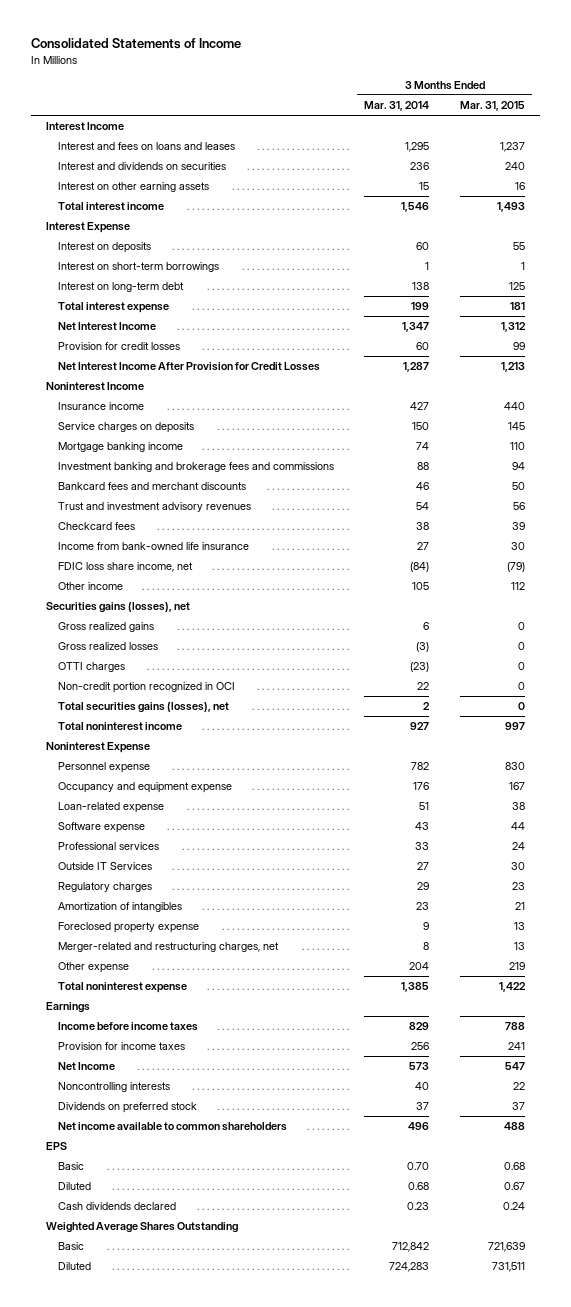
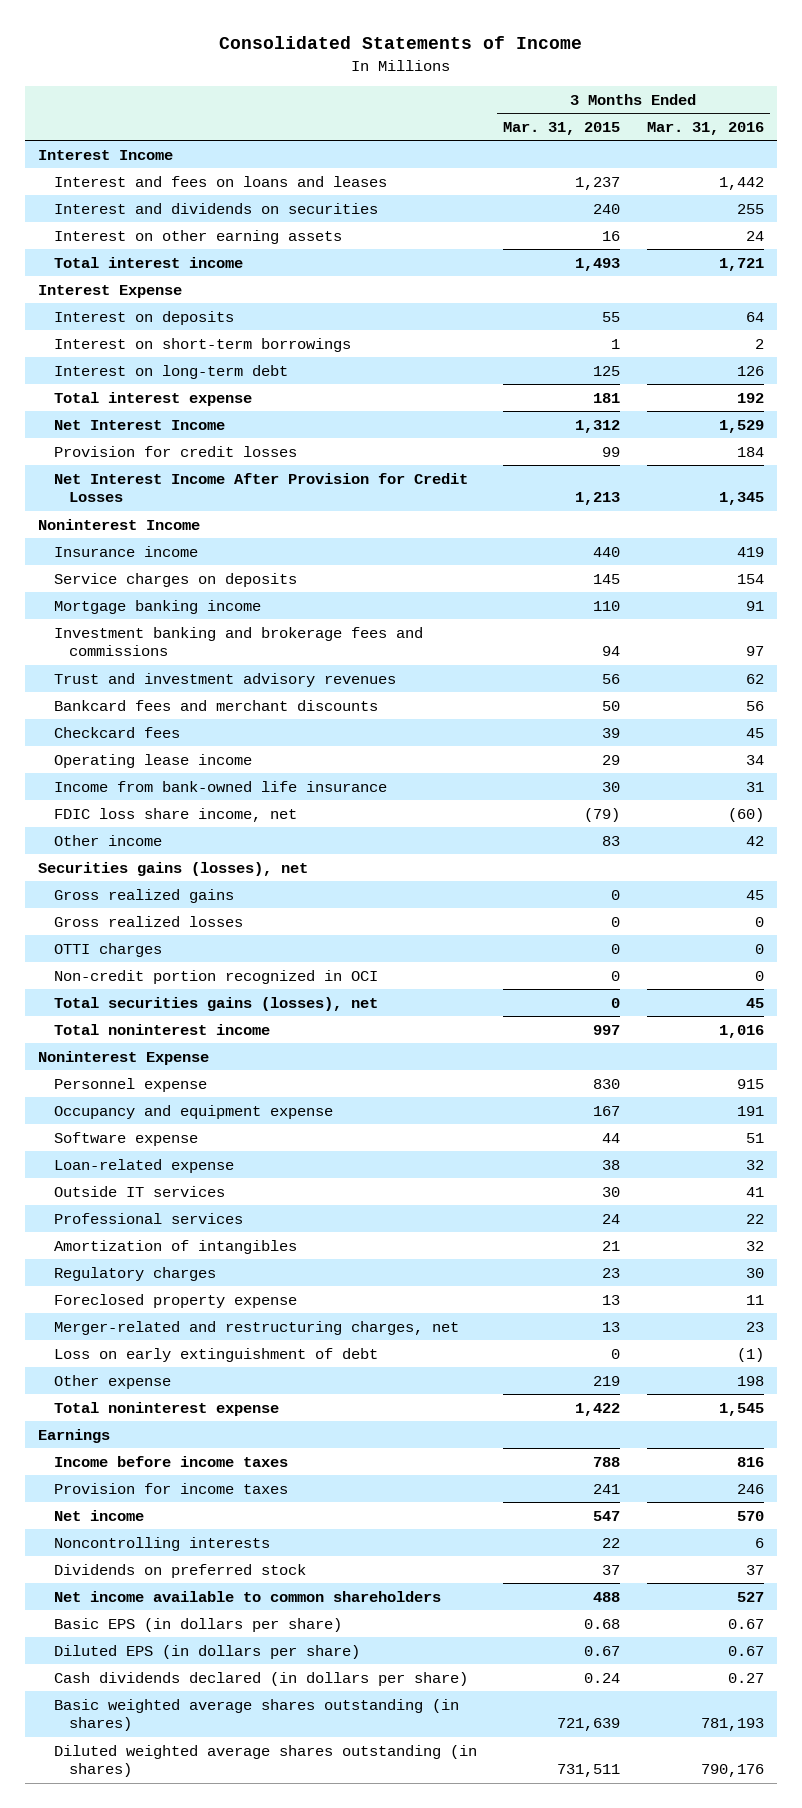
[364,101,430,112] Mar. 31, 2014 -> none
none -> [646,122,764,136] Mar. 31, 2016
[58,482,247,491] Bankcard fees and merchant discounts -> [53,699,378,711] Bankcard fees and merchant discounts
none -> [53,753,252,768] Operating lease income
[510,582,525,591] 112 -> [602,835,621,846] 83
[58,802,165,814] Loan-related expense -> [53,1158,234,1173] Loan-related expense
none -> [53,1185,225,1197] Outside IT services
[58,862,153,871] Outside IT Services -> none
[58,882,153,893] Regulatory charges -> [53,1266,216,1281] Regulatory charges
none -> [53,1347,378,1362] Loss on early extinguishment of debt
[58,1062,116,1071] Net Income -> [53,1509,144,1521] Net income
[46,1142,68,1151] EPS -> none
[46,1222,239,1234] Weighted Average Shares Outstanding -> none
[58,1162,85,1171] Basic -> [53,1617,342,1632] Basic EPS (in dollars per share)
[58,1182,92,1191] Diluted -> [53,1644,360,1659] Diluted EPS (in dollars per share)
[58,1202,177,1211] Cash dividends declared -> [53,1671,468,1686] Cash dividends declared (in dollars per share)
[58,1242,85,1251] Basic -> [53,1698,459,1732] Basic weighted average shares outstanding (in shares)
[58,1262,92,1271] Diluted -> [53,1744,477,1778] Diluted weighted average shares outstanding (in shares)

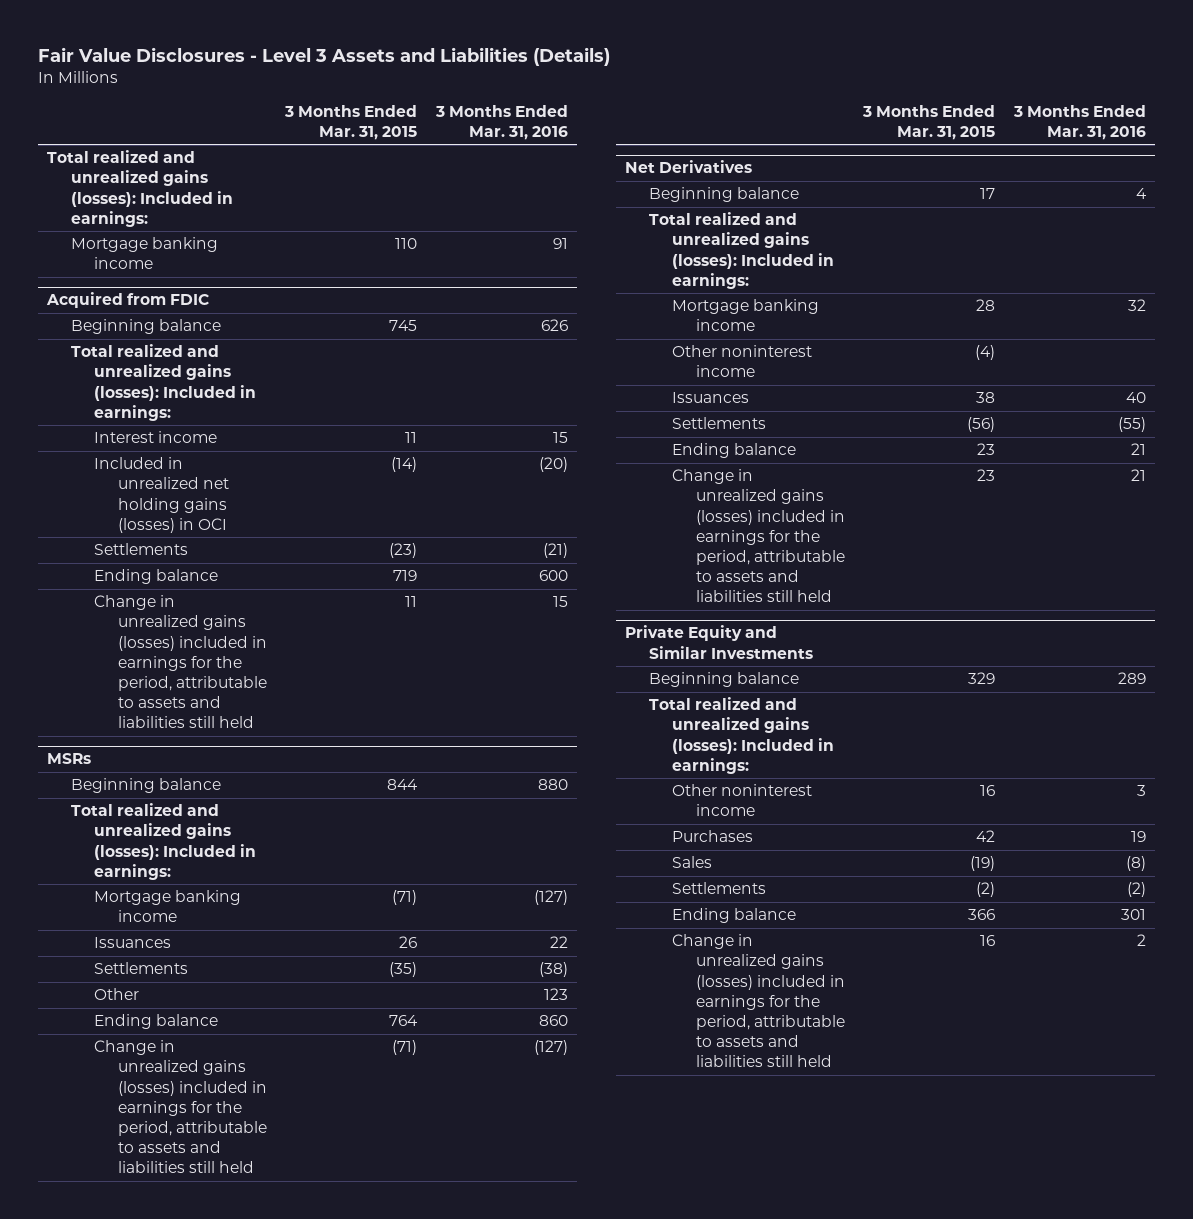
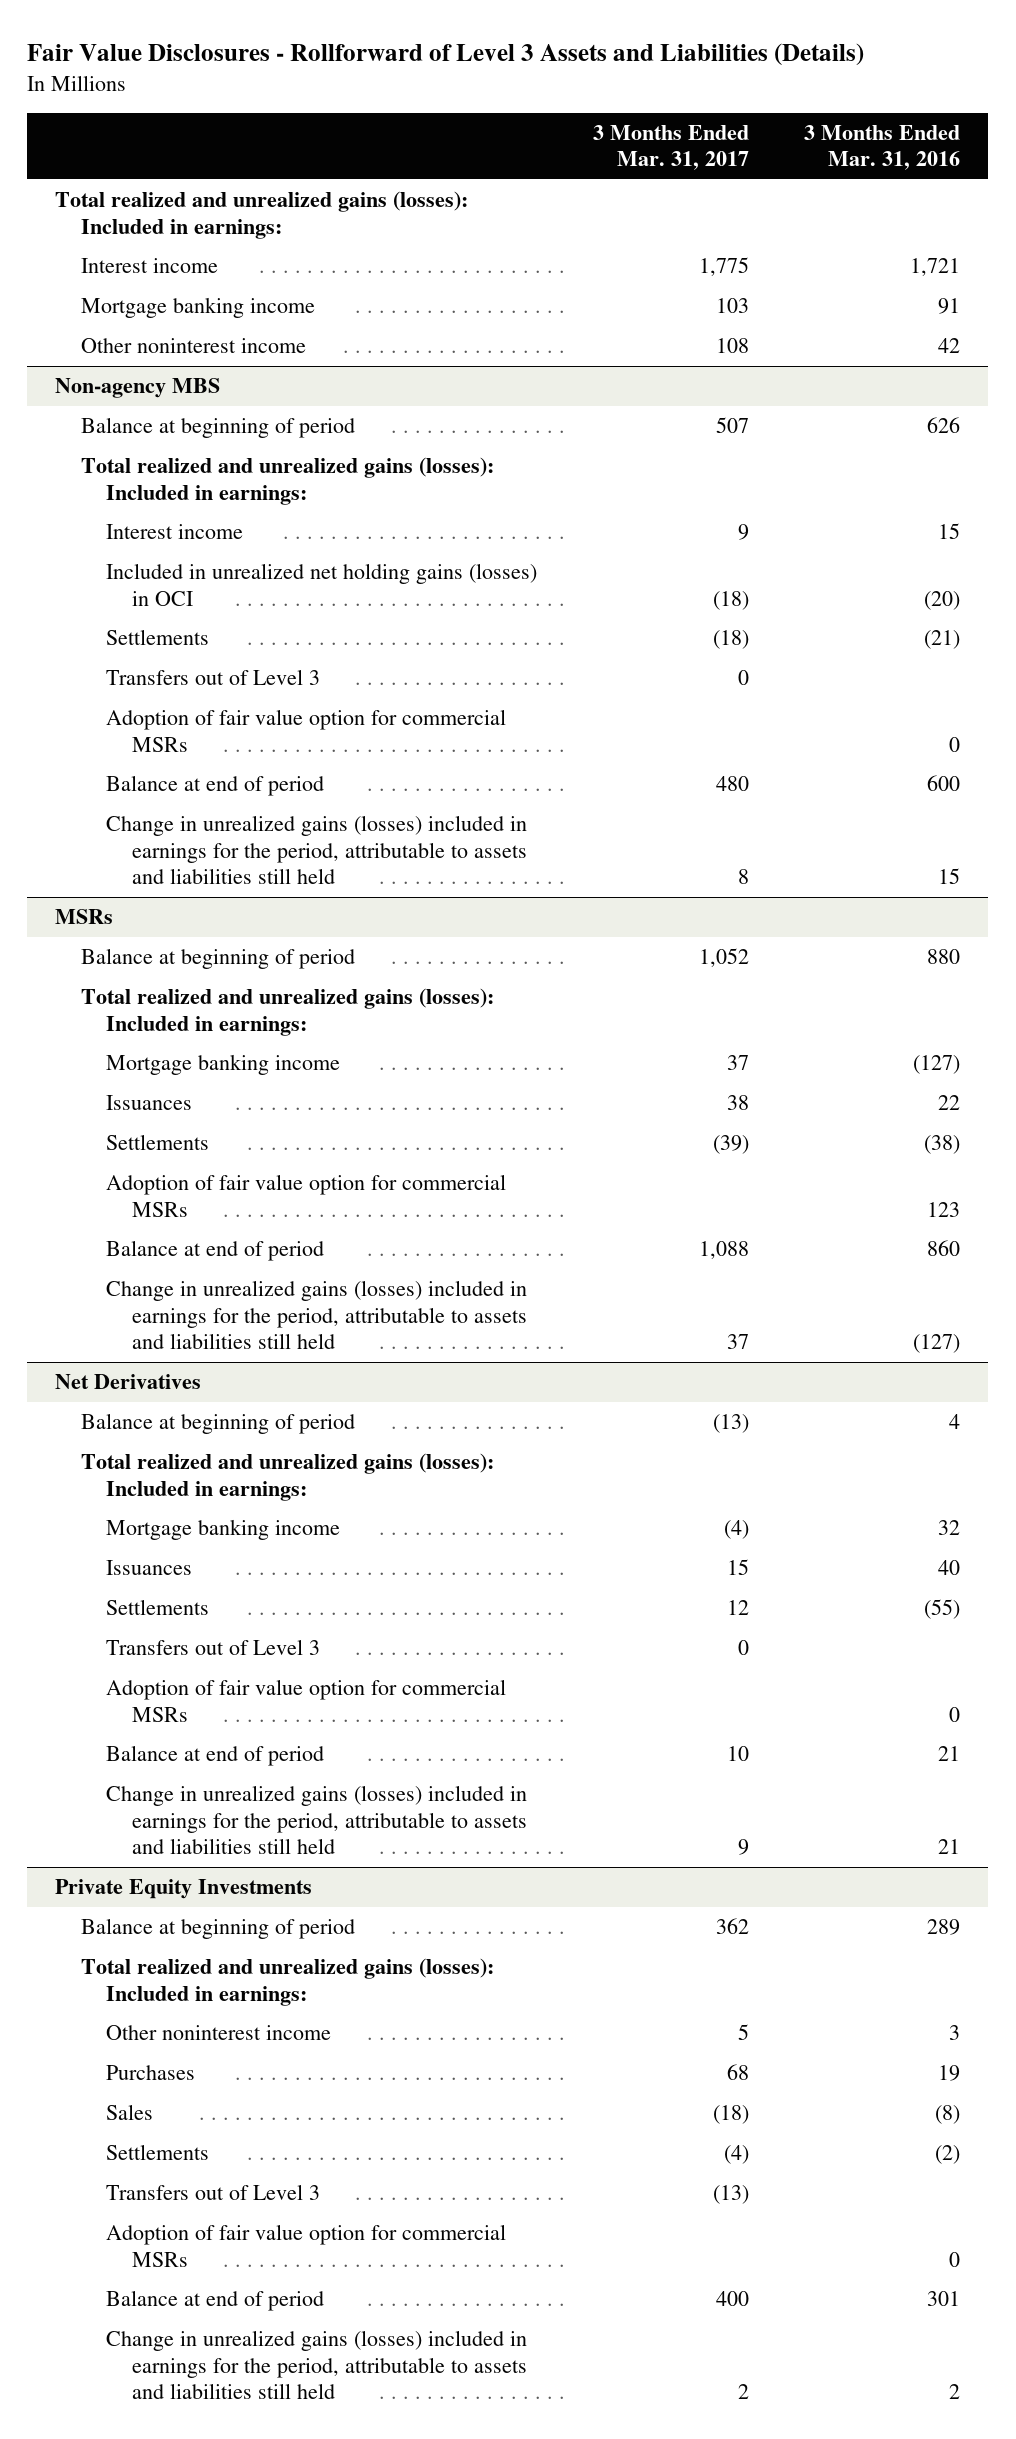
[37,47,610,67] Fair Value Disclosures - Level 3 Assets and Liabilities (Details) -> [27,43,865,67] Fair Value Disclosures - Rollforward of Level 3 Assets and Liabilities (Details)
[284,104,418,141] 3 Months Ended Mar. 31, 2015 -> none
none -> [592,124,749,171] 3 Months Ended Mar. 31, 2017
none -> [80,258,218,274] Interest income
[46,292,210,309] Acquired from FDIC -> none
none -> [80,338,306,354] Other noninterest income
none -> [55,378,221,399] Non-agency MBS
[70,319,221,335] Beginning balance -> [80,417,355,439] Balance at beginning of period
none -> [106,669,321,686] Transfers out of Level 3
none -> [106,709,507,752] Adoption of fair value option for commercial MSRs
[94,569,219,585] Ending balance -> [106,775,325,797] Balance at end of period
[70,778,221,794] Beginning balance -> [80,948,355,970] Balance at beginning of period
[94,988,140,1001] Other -> [106,1174,507,1217] Adoption of fair value option for commercial MSRs
[94,1014,219,1030] Ending balance -> [106,1240,325,1262] Balance at end of period
[648,187,799,203] Beginning balance -> [80,1413,355,1435] Balance at beginning of period
[672,345,813,378] Other noninterest income -> none
none -> [106,1639,321,1656] Transfers out of Level 3
none -> [106,1679,507,1722] Adoption of fair value option for commercial MSRs
[672,443,797,459] Ending balance -> [106,1745,325,1767] Balance at end of period
[625,625,813,659] Private Equity and Similar Investments -> [55,1879,313,1900] Private Equity Investments
[648,672,799,688] Beginning balance -> [80,1918,355,1940] Balance at beginning of period
none -> [106,2184,321,2201] Transfers out of Level 3
none -> [106,2224,507,2267] Adoption of fair value option for commercial MSRs
[672,908,797,924] Ending balance -> [106,2290,325,2312] Balance at end of period

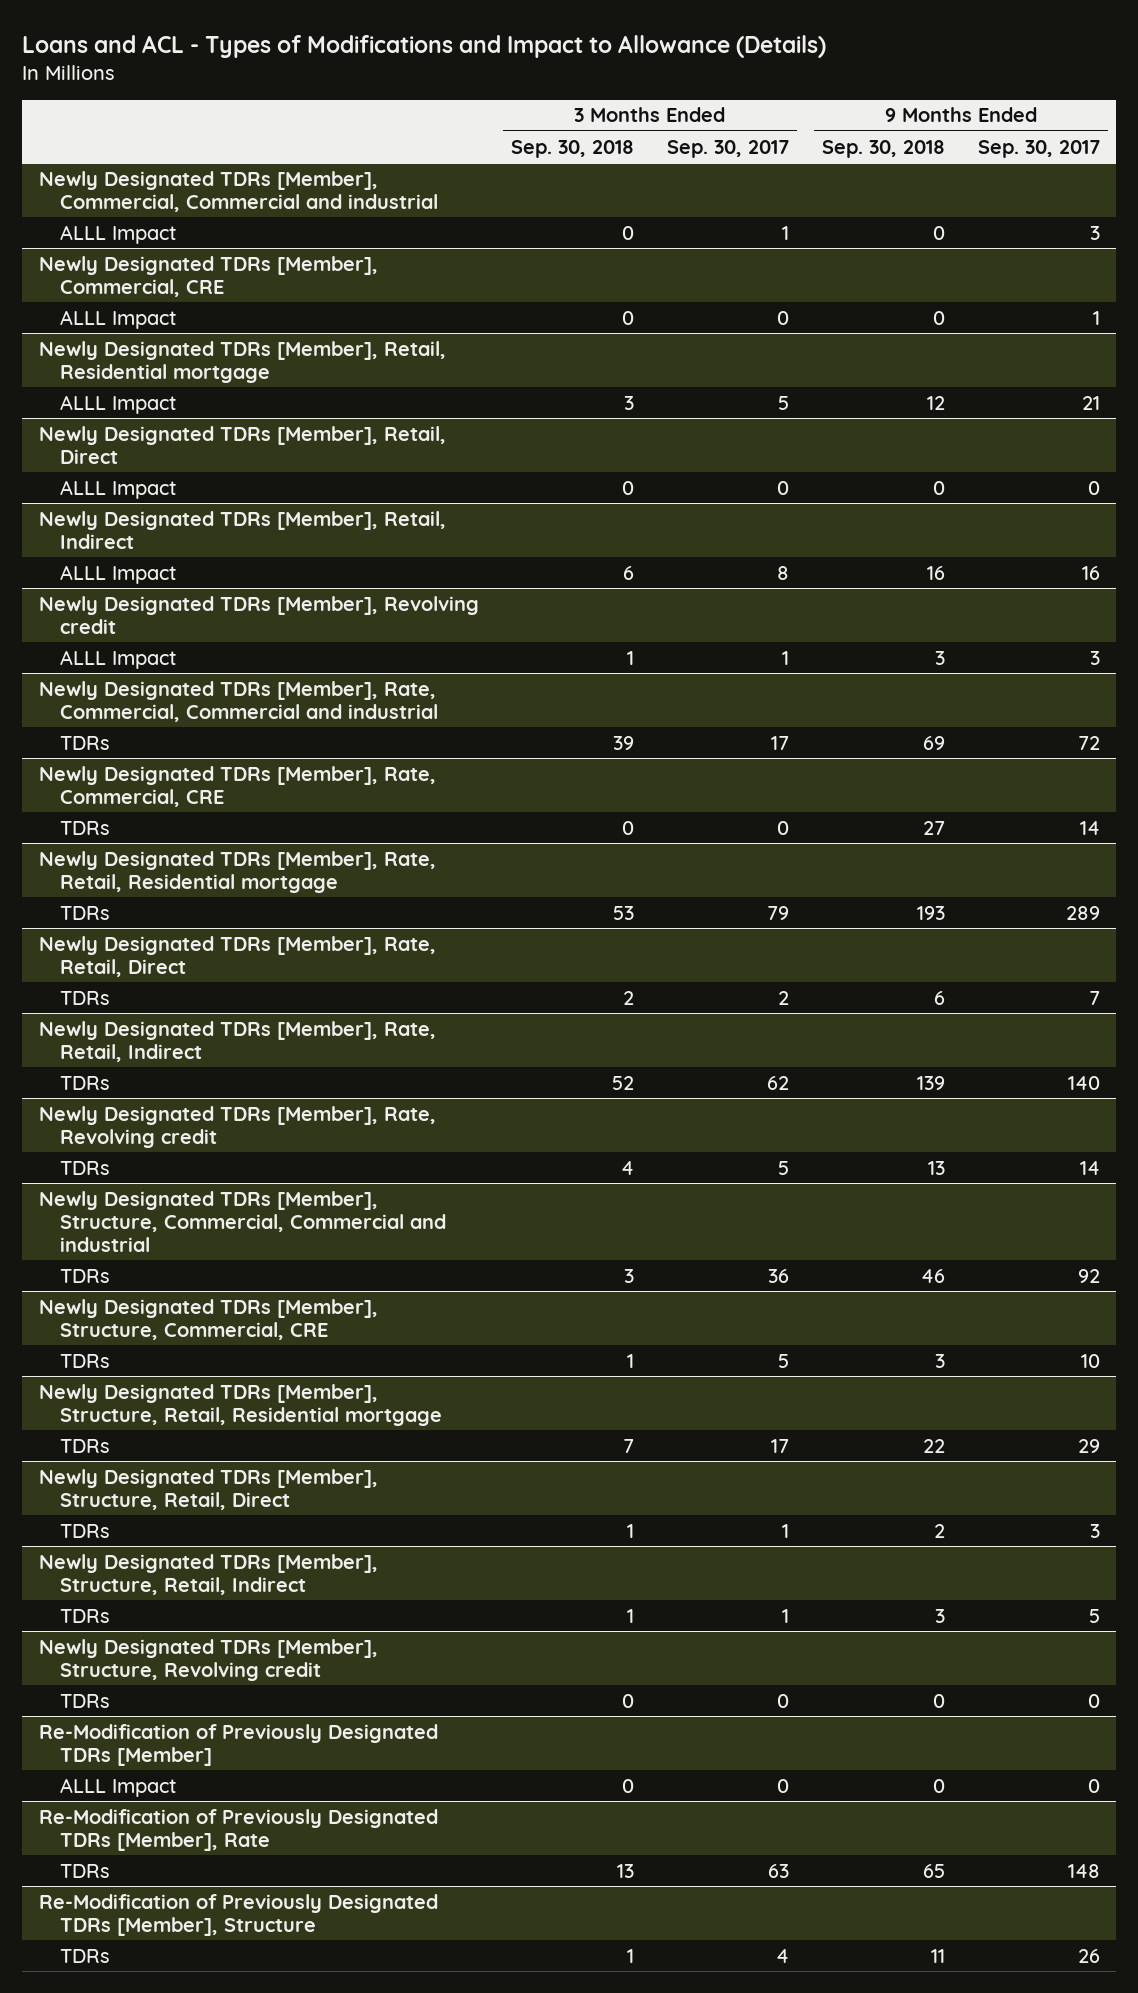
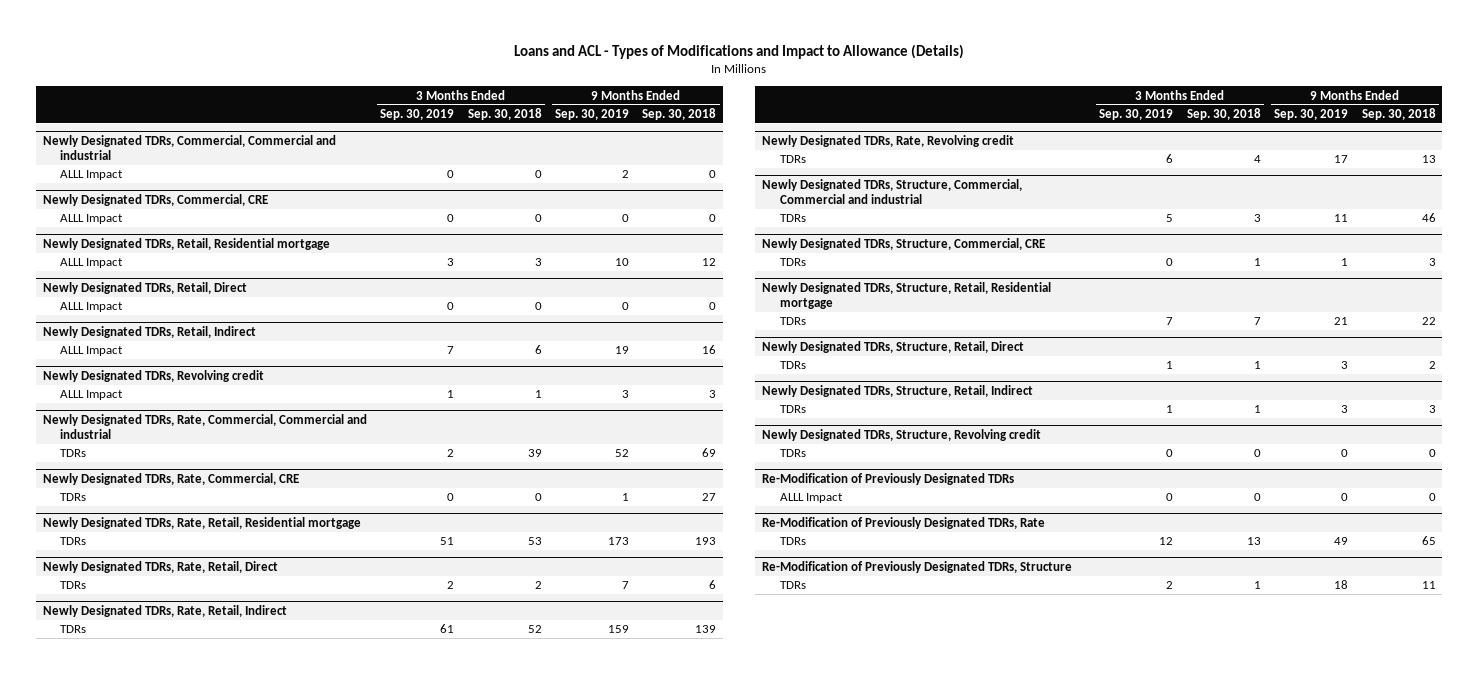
[667,139,790,158] Sep. 30, 2017 -> none
[977,139,1100,158] Sep. 30, 2017 -> none
none -> [380,108,455,120] Sep. 30, 2019
none -> [555,108,630,120] Sep. 30, 2019
[38,170,439,212] Newly Designated TDRs [Member], Commercial, Commercial and industrial -> [42,134,336,161] Newly Designated TDRs, Commercial, Commercial and industrial
[38,255,378,297] Newly Designated TDRs [Member], Commercial, CRE -> [42,193,268,206] Newly Designated TDRs, Commercial, CRE
[38,340,446,383] Newly Designated TDRs [Member], Retail, Residential mortgage -> [42,237,330,250] Newly Designated TDRs, Retail, Residential mortgage
[38,425,446,464] Newly Designated TDRs [Member], Retail, Direct -> [42,281,247,294] Newly Designated TDRs, Retail, Direct
[38,510,446,549] Newly Designated TDRs [Member], Retail, Indirect -> [42,325,256,338] Newly Designated TDRs, Retail, Indirect
[38,595,479,634] Newly Designated TDRs [Member], Revolving credit -> [42,369,264,382] Newly Designated TDRs, Revolving credit
[38,680,439,722] Newly Designated TDRs [Member], Rate, Commercial, Commercial and industrial -> [42,413,367,440] Newly Designated TDRs, Rate, Commercial, Commercial and industrial
[38,765,436,807] Newly Designated TDRs [Member], Rate, Commercial, CRE -> [42,472,299,485] Newly Designated TDRs, Rate, Commercial, CRE
[38,850,436,893] Newly Designated TDRs [Member], Rate, Retail, Residential mortgage -> [42,516,361,529] Newly Designated TDRs, Rate, Retail, Residential mortgage
[38,935,436,977] Newly Designated TDRs [Member], Rate, Retail, Direct -> [42,560,278,573] Newly Designated TDRs, Rate, Retail, Direct
[38,1020,436,1062] Newly Designated TDRs [Member], Rate, Retail, Indirect -> [42,604,287,617] Newly Designated TDRs, Rate, Retail, Indirect
[38,1105,436,1148] Newly Designated TDRs [Member], Rate, Revolving credit -> [762,134,1015,147] Newly Designated TDRs, Rate, Revolving credit
[38,1190,447,1252] Newly Designated TDRs [Member], Structure, Commercial, Commercial and industrial -> [762,178,1023,205] Newly Designated TDRs, Structure, Commercial, Commercial and industrial
[38,1298,378,1340] Newly Designated TDRs [Member], Structure, Commercial, CRE -> [762,237,1046,250] Newly Designated TDRs, Structure, Commercial, CRE
[38,1383,443,1426] Newly Designated TDRs [Member], Structure, Retail, Residential mortgage -> [762,281,1052,310] Newly Designated TDRs, Structure, Retail, Residential mortgage
[38,1468,378,1510] Newly Designated TDRs [Member], Structure, Retail, Direct -> [762,340,1025,353] Newly Designated TDRs, Structure, Retail, Direct
[38,1553,378,1595] Newly Designated TDRs [Member], Structure, Retail, Indirect -> [762,384,1034,397] Newly Designated TDRs, Structure, Retail, Indirect
[38,1638,378,1681] Newly Designated TDRs [Member], Structure, Revolving credit -> [762,428,1042,441] Newly Designated TDRs, Structure, Revolving credit
[38,1723,438,1766] Re-Modification of Previously Designated TDRs [Member] -> [762,472,1015,485] Re-Modification of Previously Designated TDRs
[38,1808,438,1851] Re-Modification of Previously Designated TDRs [Member], Rate -> [762,516,1046,529] Re-Modification of Previously Designated TDRs, Rate
[38,1893,438,1936] Re-Modification of Previously Designated TDRs [Member], Structure -> [762,560,1073,573] Re-Modification of Previously Designated TDRs, Structure

